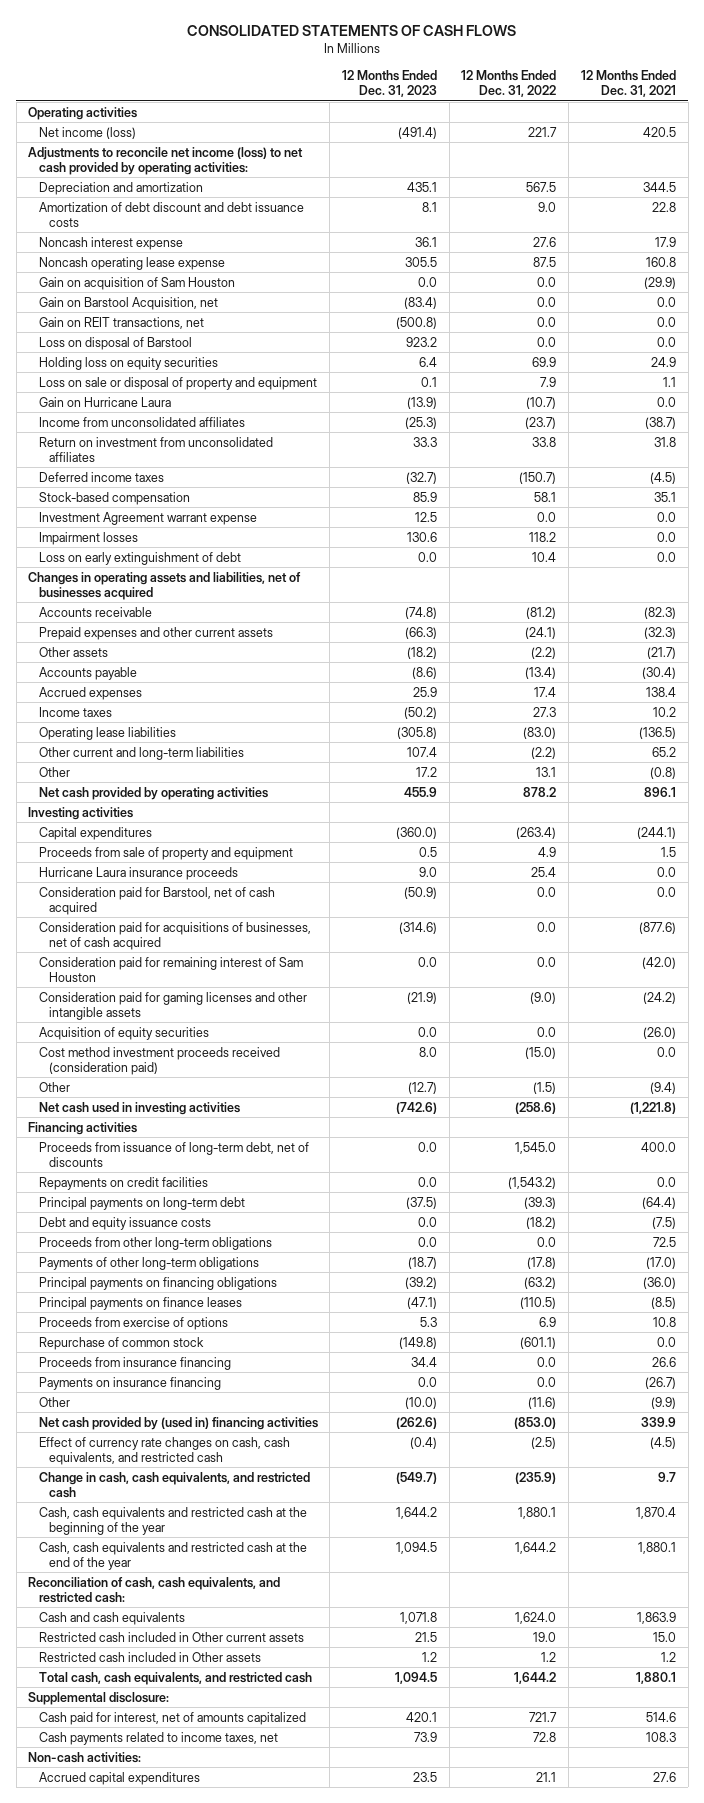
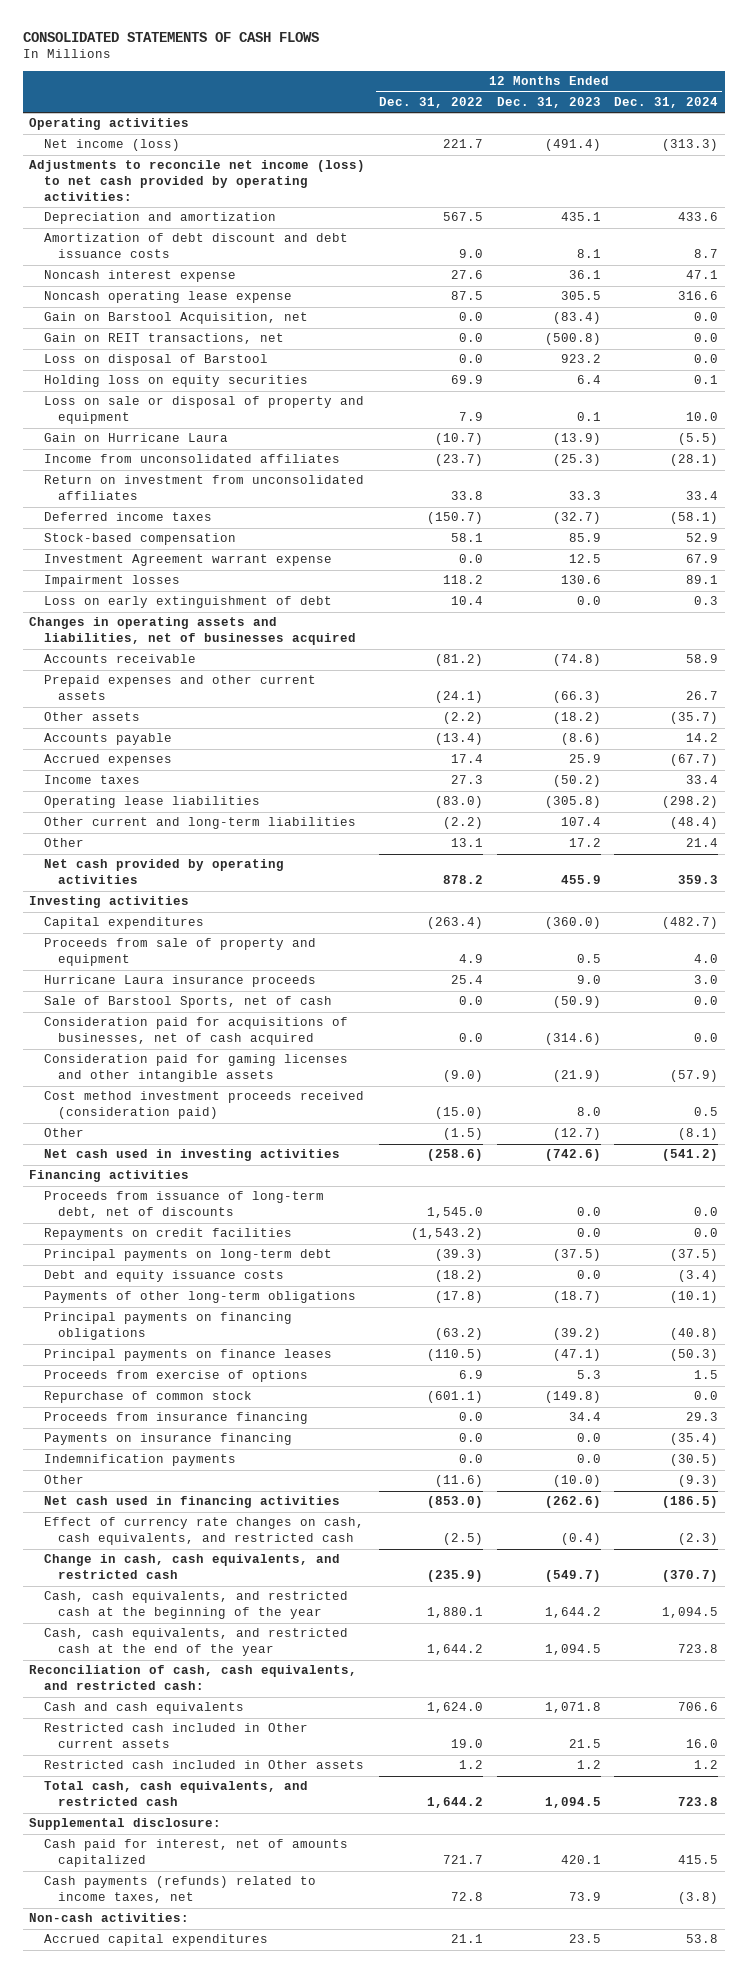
[580,70,676,98] 12 Months Ended Dec. 31, 2021 -> none
none -> [614,96,719,108] Dec. 31, 2024
[38,276,235,290] Gain on acquisition of Sam Houston -> none
[38,886,275,915] Consideration paid for Barstool, net of cash acquired -> none
none -> [43,996,332,1009] Sale of Barstool Sports, net of cash
[38,956,303,982] Consideration paid for remaining interest of Sam Houston -> none
[38,1026,209,1040] Acquisition of equity securities -> none
[38,1236,272,1250] Proceeds from other long-term obligations -> none
none -> [43,1454,236,1467] Indemnification payments
[38,1416,318,1430] Net cash provided by (used in) financing activities -> [43,1496,340,1509] Net cash used in financing activities
[38,1506,307,1535] Cash, cash equivalents and restricted cash at the beginning of the year -> [43,1591,348,1620] Cash, cash equivalents, and restricted cash at the beginning of the year
[38,1541,307,1570] Cash, cash equivalents and restricted cash at the end of the year -> [43,1628,348,1657] Cash, cash equivalents, and restricted cash at the end of the year
[38,1731,278,1745] Cash payments related to income taxes, net -> [43,1876,316,1904] Cash payments (refunds) related to income taxes, net

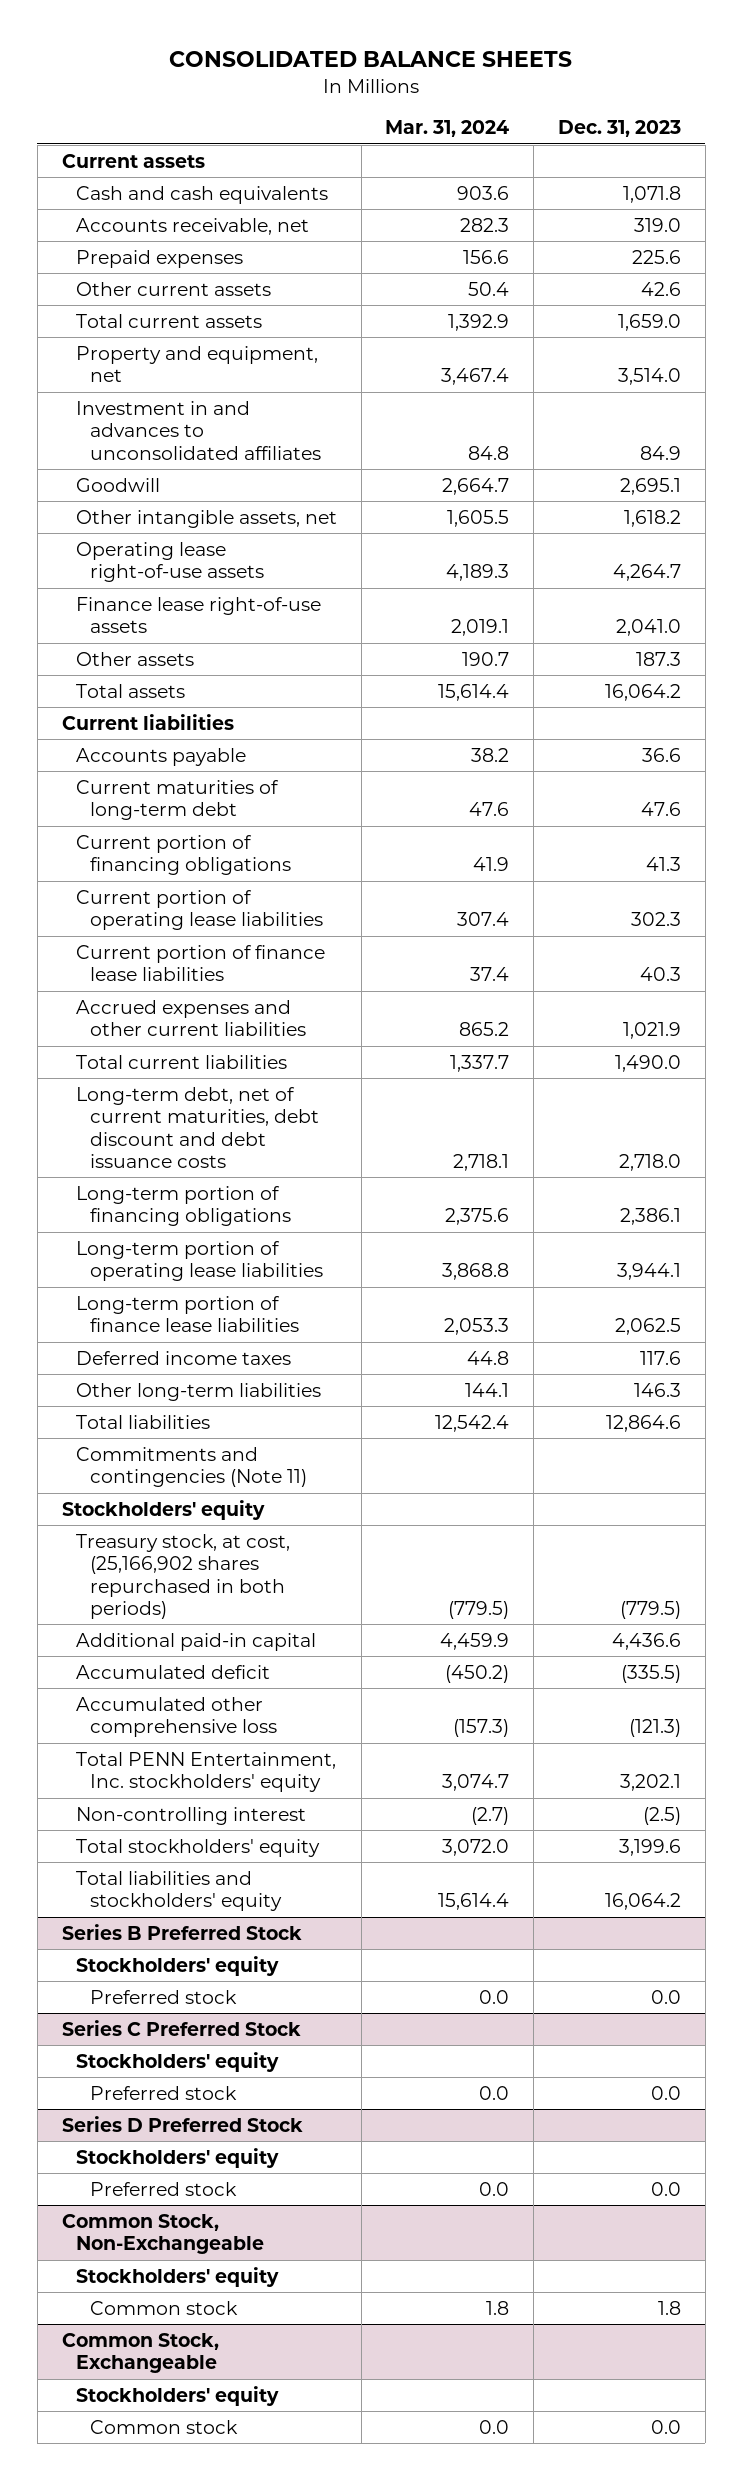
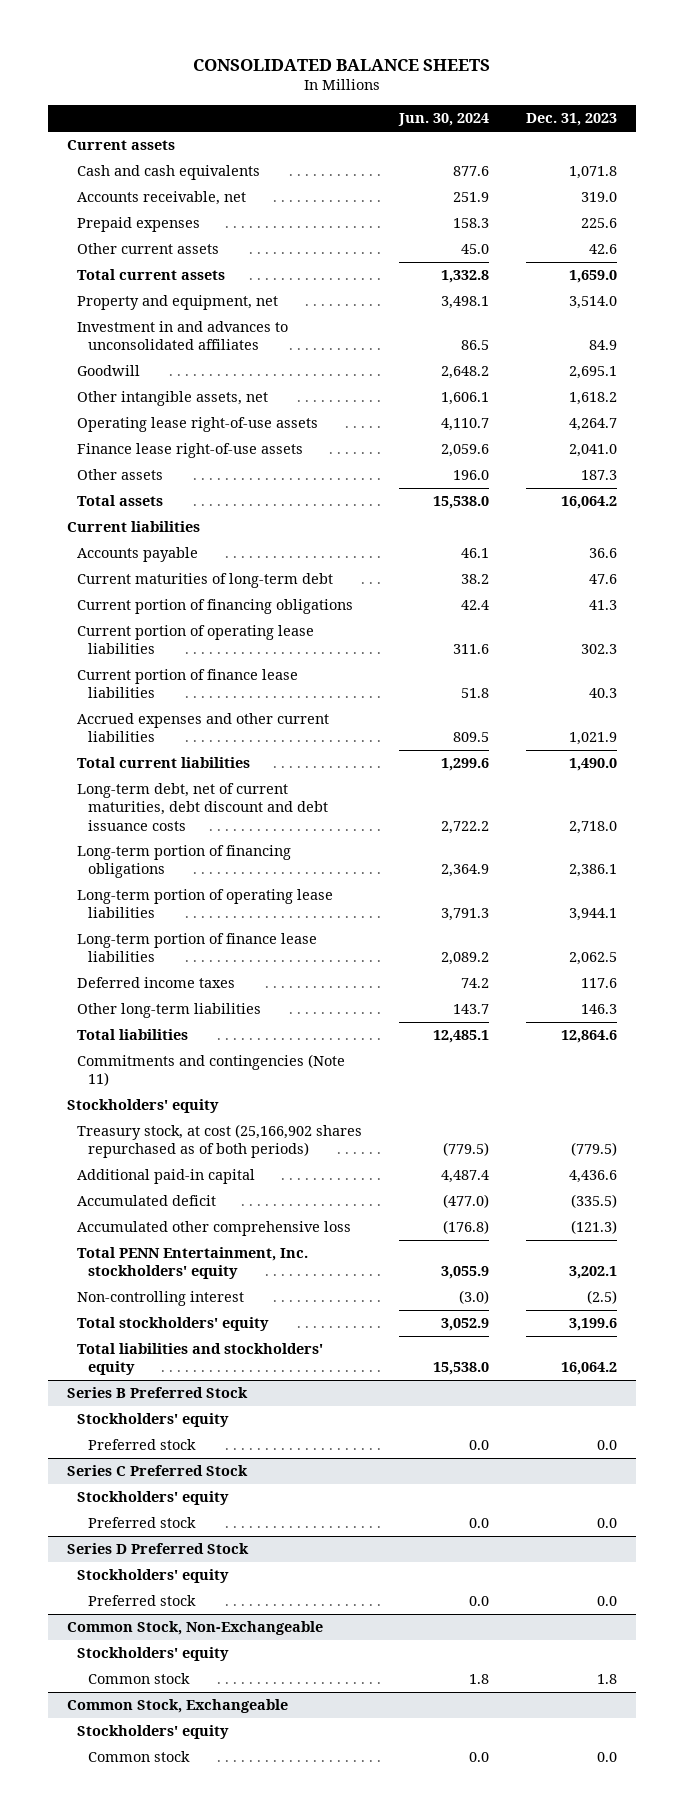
[385,120,510,138] Mar. 31, 2024 -> none
none -> [398,113,490,127] Jun. 30, 2024
[75,1533,290,1619] Treasury stock, at cost, (25,166,902 shares repurchased in both periods) -> [77,1124,363,1159] Treasury stock, at cost (25,166,902 shares repurchased as of both periods)

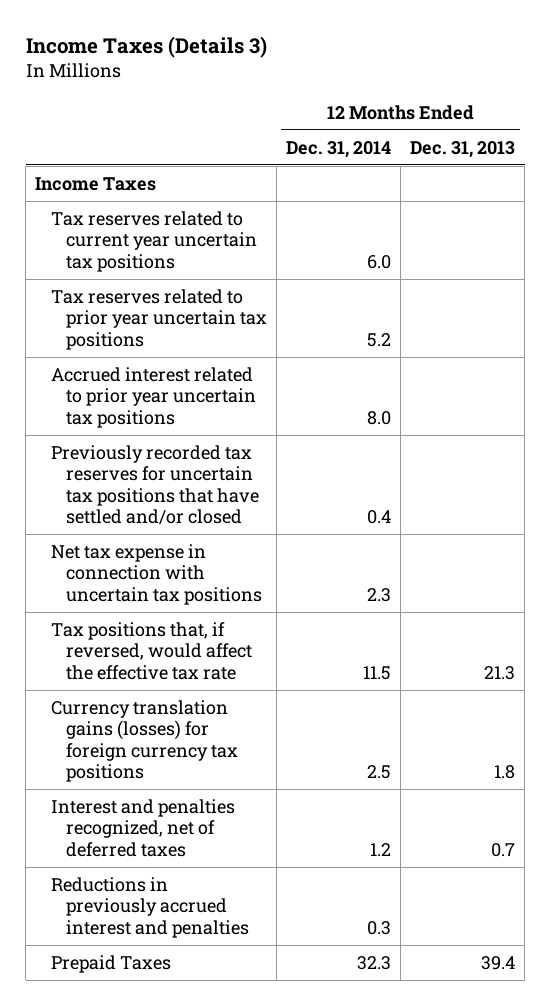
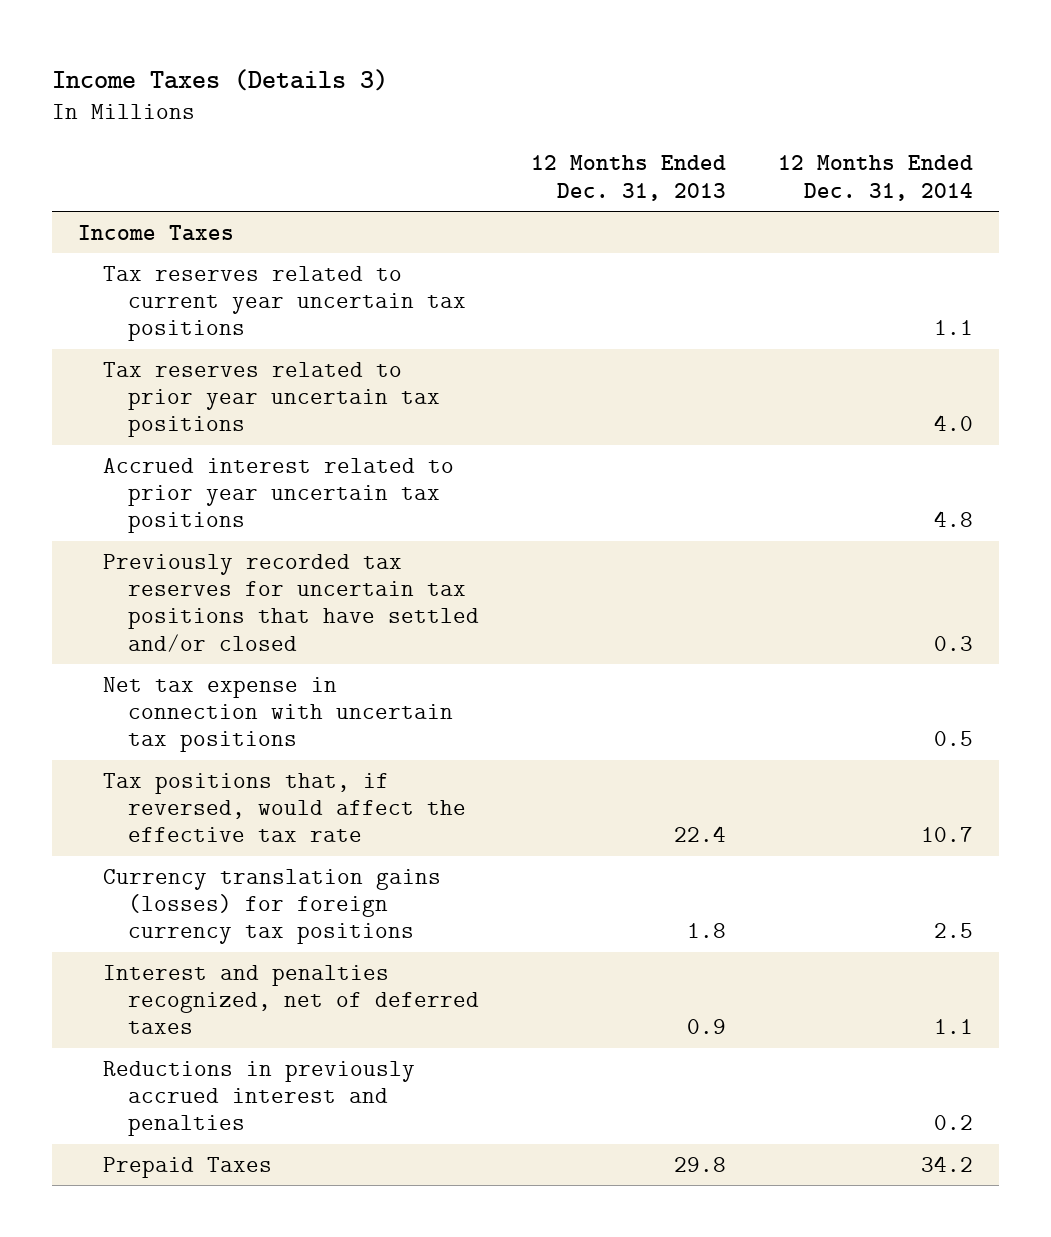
[367,254,392,269] 6.0 -> [934,320,974,336] 1.1
[367,332,392,347] 5.2 -> [934,415,974,432] 4.0
[367,410,392,425] 8.0 -> [934,511,974,528] 4.8
[367,510,392,525] 0.4 -> [934,635,974,651] 0.3
[367,587,392,602] 2.3 -> [934,731,974,747] 0.5
[363,665,392,680] 11.5 -> [921,827,974,843] 10.7
[484,665,516,680] 21.3 -> [674,826,727,843] 22.4
[370,842,392,856] 1.2 -> [934,1019,974,1035] 1.1
[491,842,516,857] 0.7 -> [687,1019,727,1035] 0.9
[367,920,392,935] 0.3 -> [934,1115,974,1131] 0.2
[357,955,392,970] 32.3 -> [921,1155,974,1172] 34.2
[481,955,516,970] 39.4 -> [674,1156,727,1172] 29.8

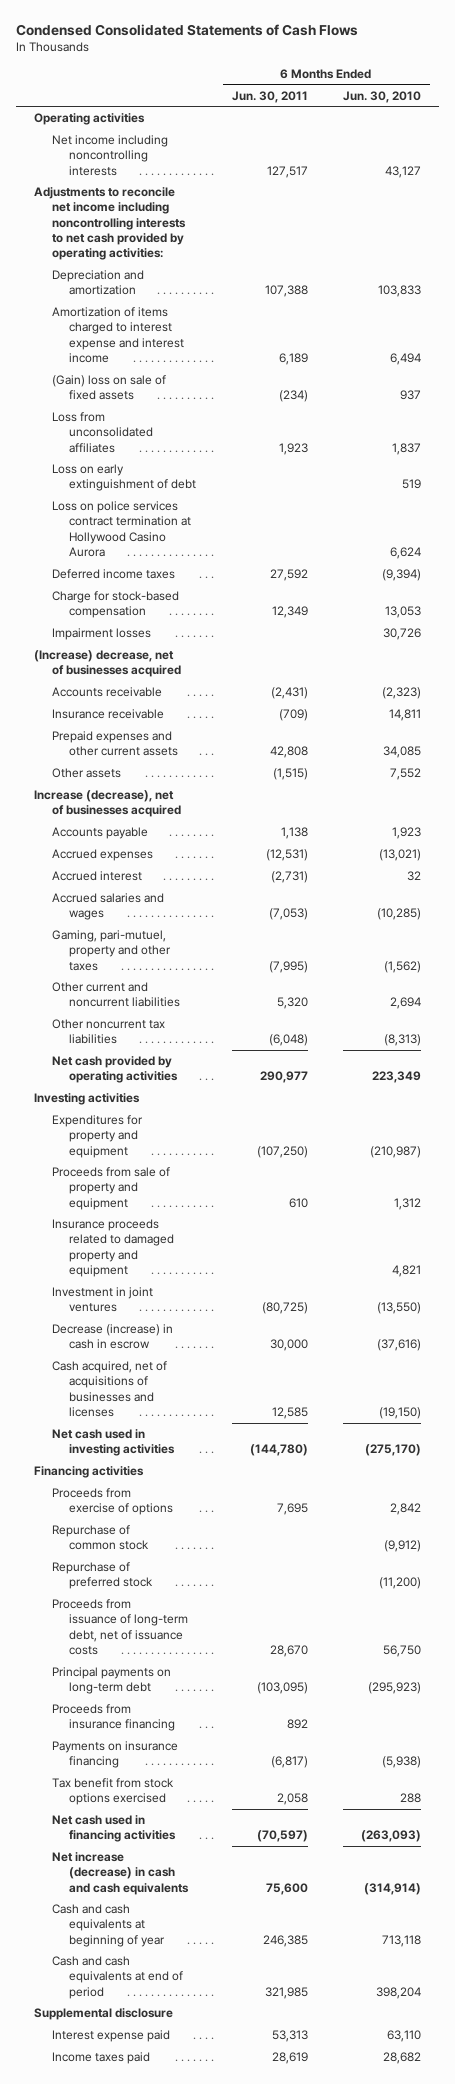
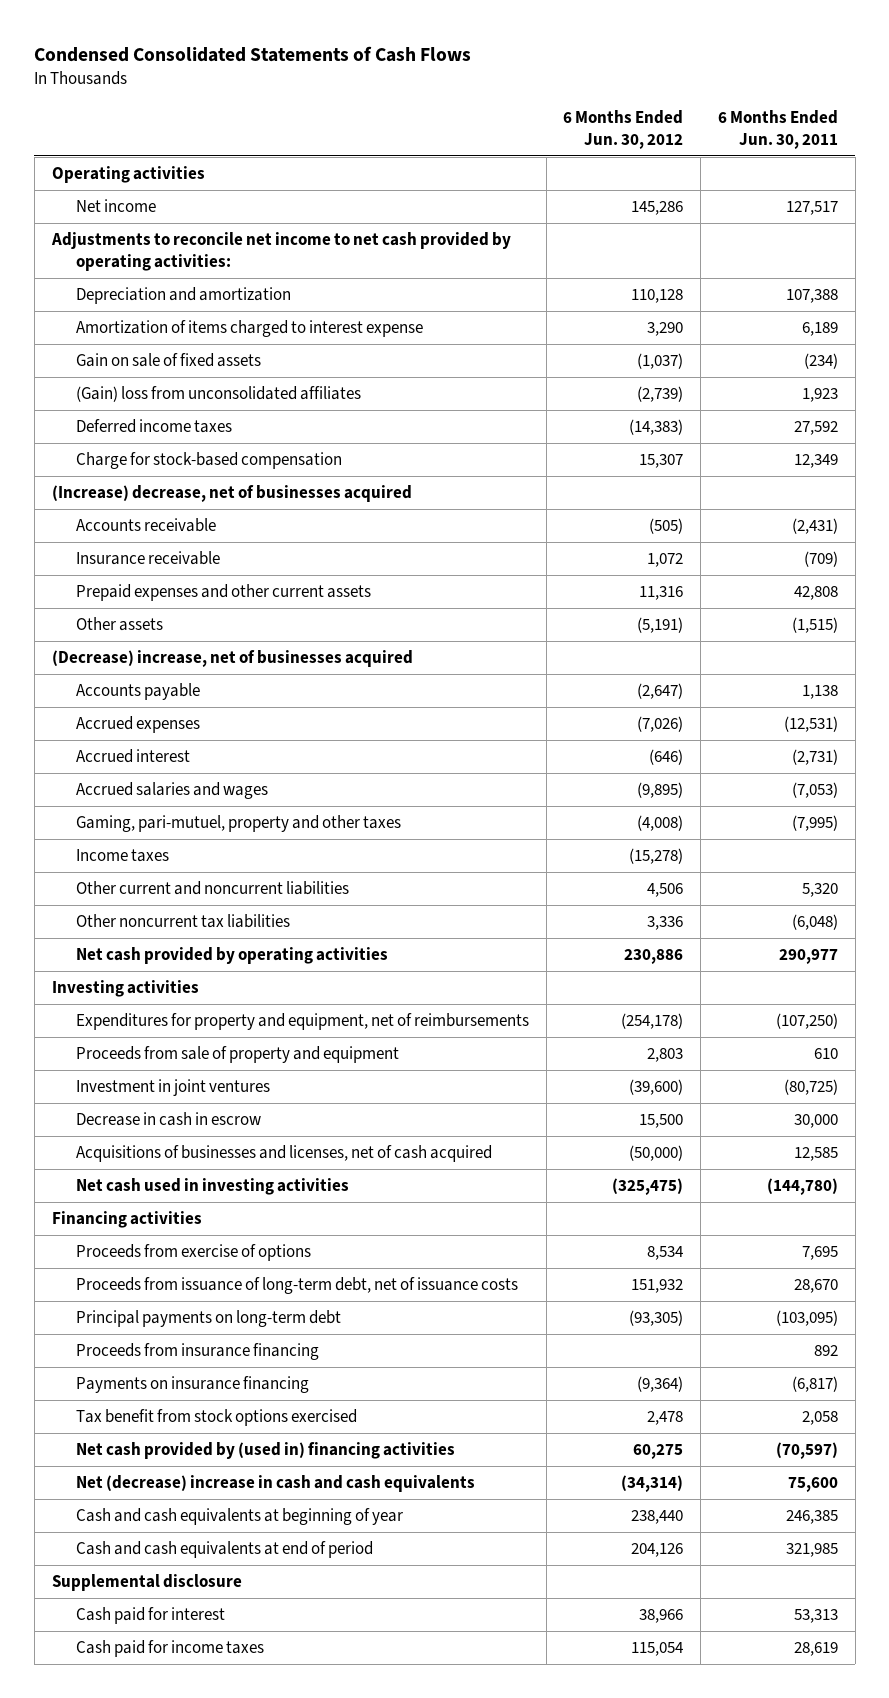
[343,90,422,103] Jun. 30, 2010 -> none
none -> [563,110,684,150] 6 Months Ended Jun. 30, 2012
[51,135,168,176] Net income including noncontrolling interests -> [75,199,156,213] Net income
[33,187,186,261] Adjustments to reconcile net income including noncontrolling interests to net cash provided by operating activities: -> [50,232,511,272] Adjustments to reconcile net income to net cash provided by operating activities:
[51,464,197,492] Loss on early extinguishment of debt -> none
[51,501,192,558] Loss on police services contract termination at Hollywood Casino Aurora -> none
[51,307,185,364] Amortization of items charged to interest expense and interest income -> [75,320,423,338] Amortization of items charged to interest expense
[51,375,166,401] (Gain) loss on sale of fixed assets -> [75,353,261,368] Gain on sale of fixed assets
[51,412,154,453] Loss from unconsolidated affiliates -> [75,386,361,403] (Gain) loss from unconsolidated affiliates
[51,628,151,641] Impairment losses -> none
[33,790,181,818] Increase (decrease), net of businesses acquired -> [51,650,413,668] (Decrease) increase, net of businesses acquired
none -> [75,849,169,863] Income taxes
[51,1115,143,1158] Expenditures for property and equipment -> [75,1013,529,1031] Expenditures for property and equipment, net of reimbursements
[51,1219,175,1278] Insurance proceeds related to damaged property and equipment -> none
[51,1324,173,1350] Decrease (increase) in cash in escrow -> [75,1112,261,1127] Decrease in cash in escrow
[51,1361,167,1418] Cash acquired, net of acquisitions of businesses and licenses -> [75,1145,492,1163] Acquisitions of businesses and licenses, net of cash acquired
[51,1525,150,1551] Repurchase of common stock -> none
[51,1562,154,1590] Repurchase of preferred stock -> none
[51,1815,177,1843] Net cash used in financing activities -> [75,1442,455,1460] Net cash provided by (used in) financing activities
[51,1852,190,1895] Net increase (decrease) in cash and cash equivalents -> [75,1475,475,1493] Net (decrease) increase in cash and cash equivalents
[51,2030,170,2043] Interest expense paid -> [75,1607,225,1625] Cash paid for interest
[51,2052,150,2065] Income taxes paid -> [75,1640,264,1658] Cash paid for income taxes

